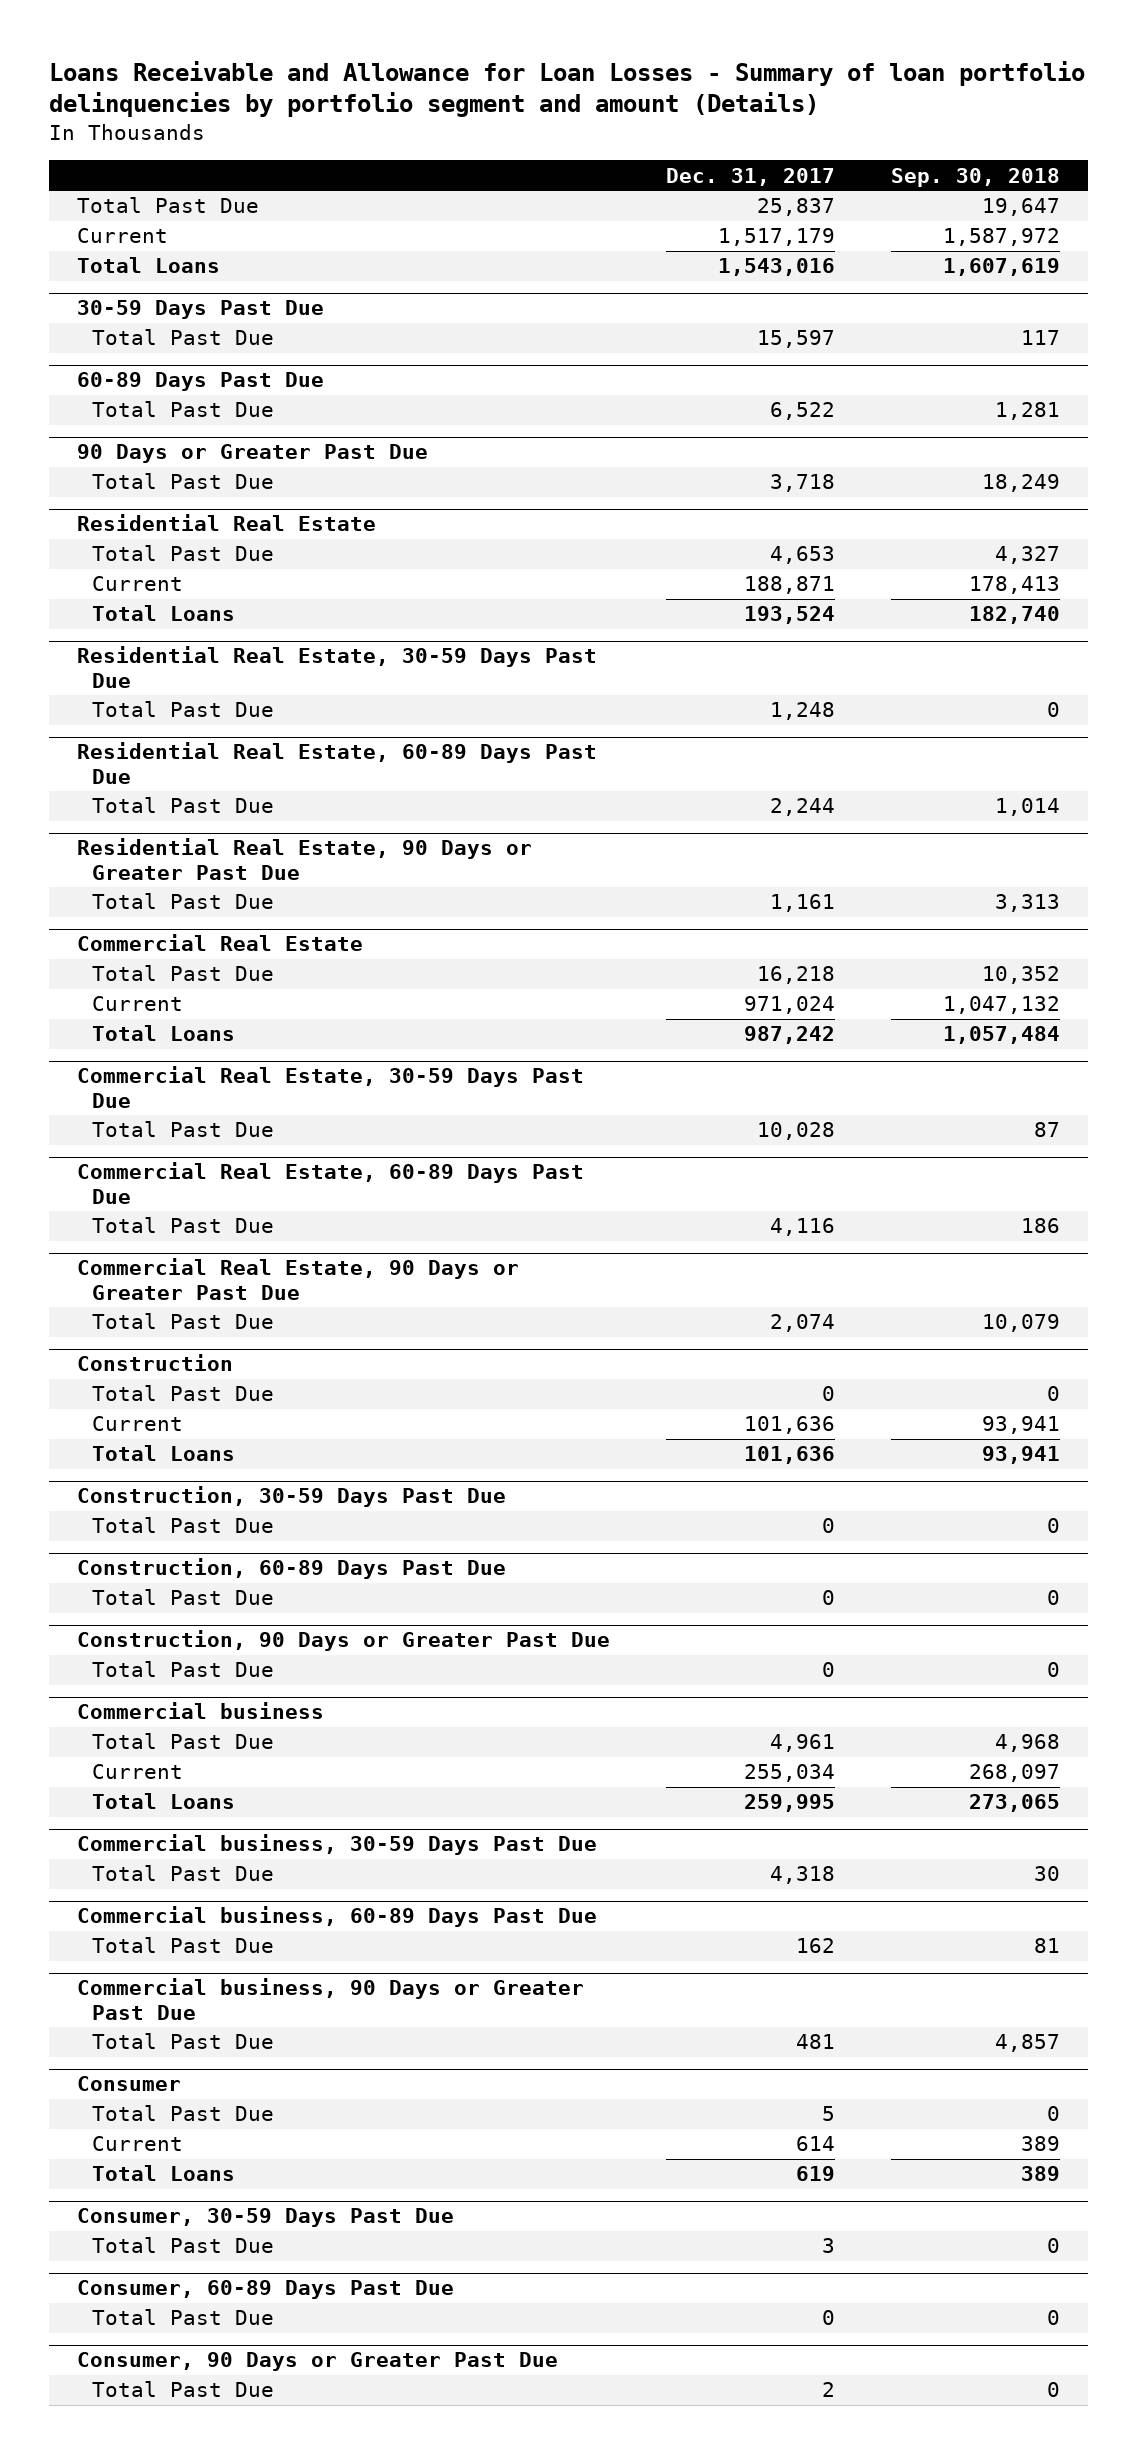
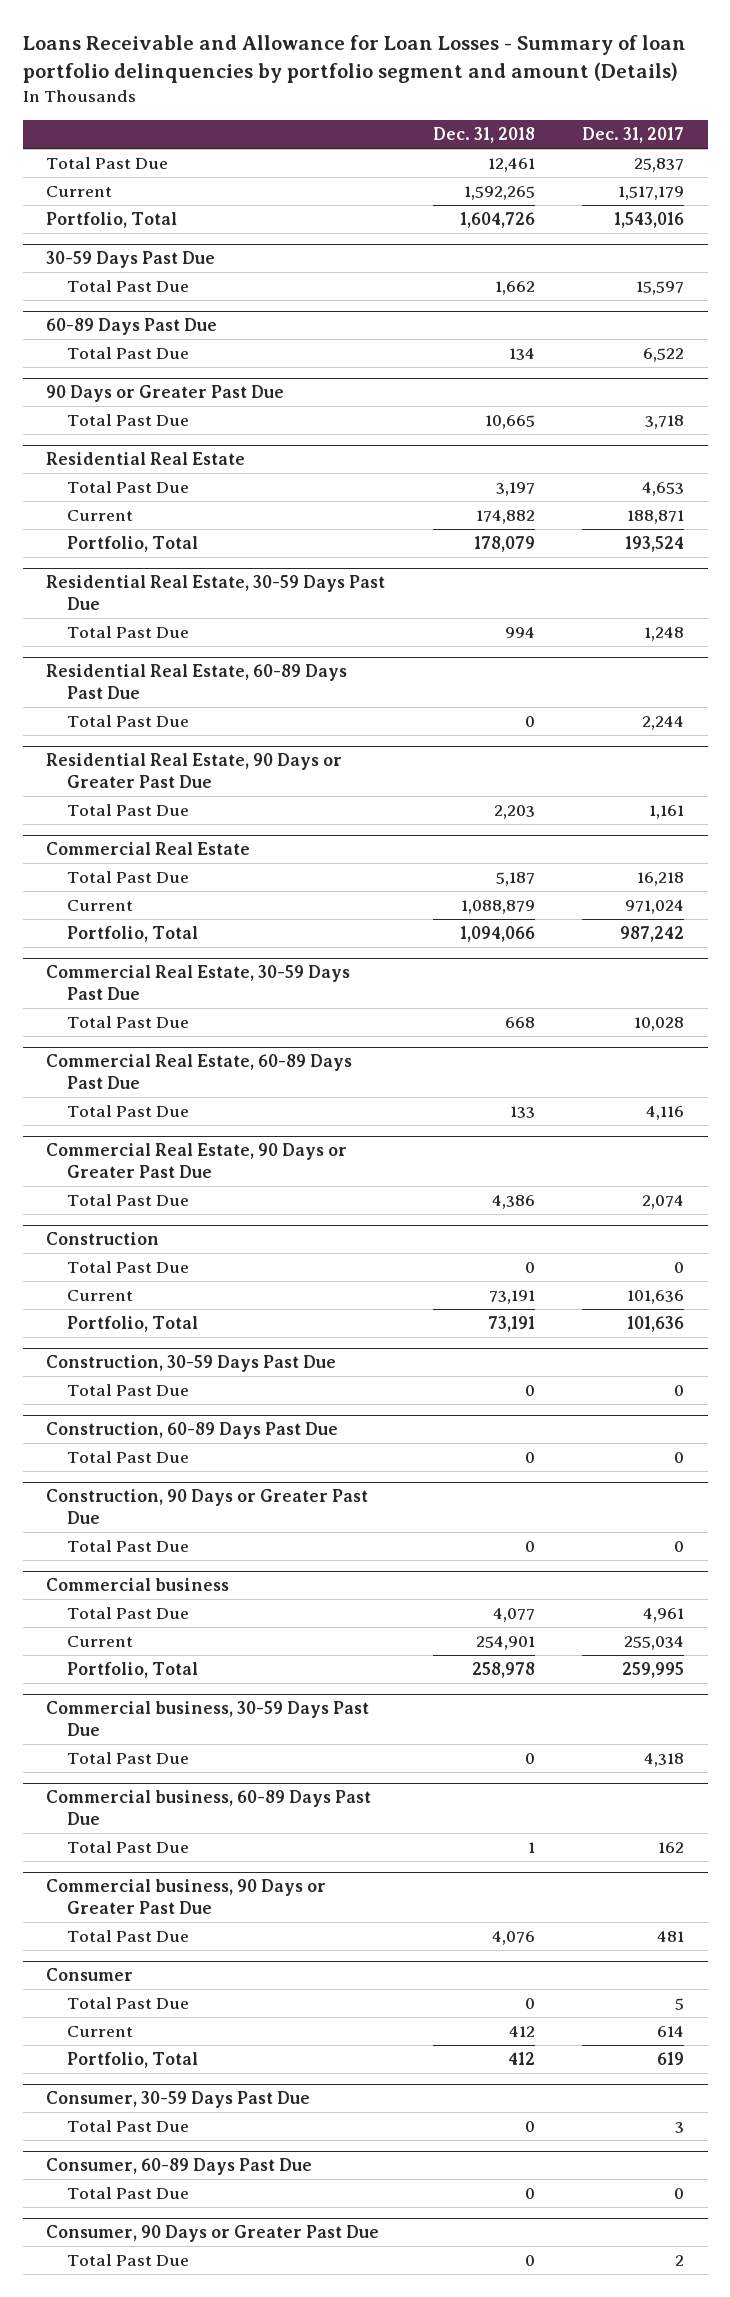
[890,167,1060,187] Sep. 30, 2018 -> none
none -> [432,126,535,143] Dec. 31, 2018
[76,257,220,274] Total Loans -> [46,212,178,229] Portfolio, Total
[92,605,236,622] Total Loans -> [67,536,199,553] Portfolio, Total
[92,1025,236,1042] Total Loans -> [67,926,199,943] Portfolio, Total
[92,1445,236,1462] Total Loans -> [67,1316,199,1333] Portfolio, Total
[92,1793,236,1810] Total Loans -> [67,1662,199,1679] Portfolio, Total
[92,2165,236,2182] Total Loans -> [67,2052,199,2069] Portfolio, Total

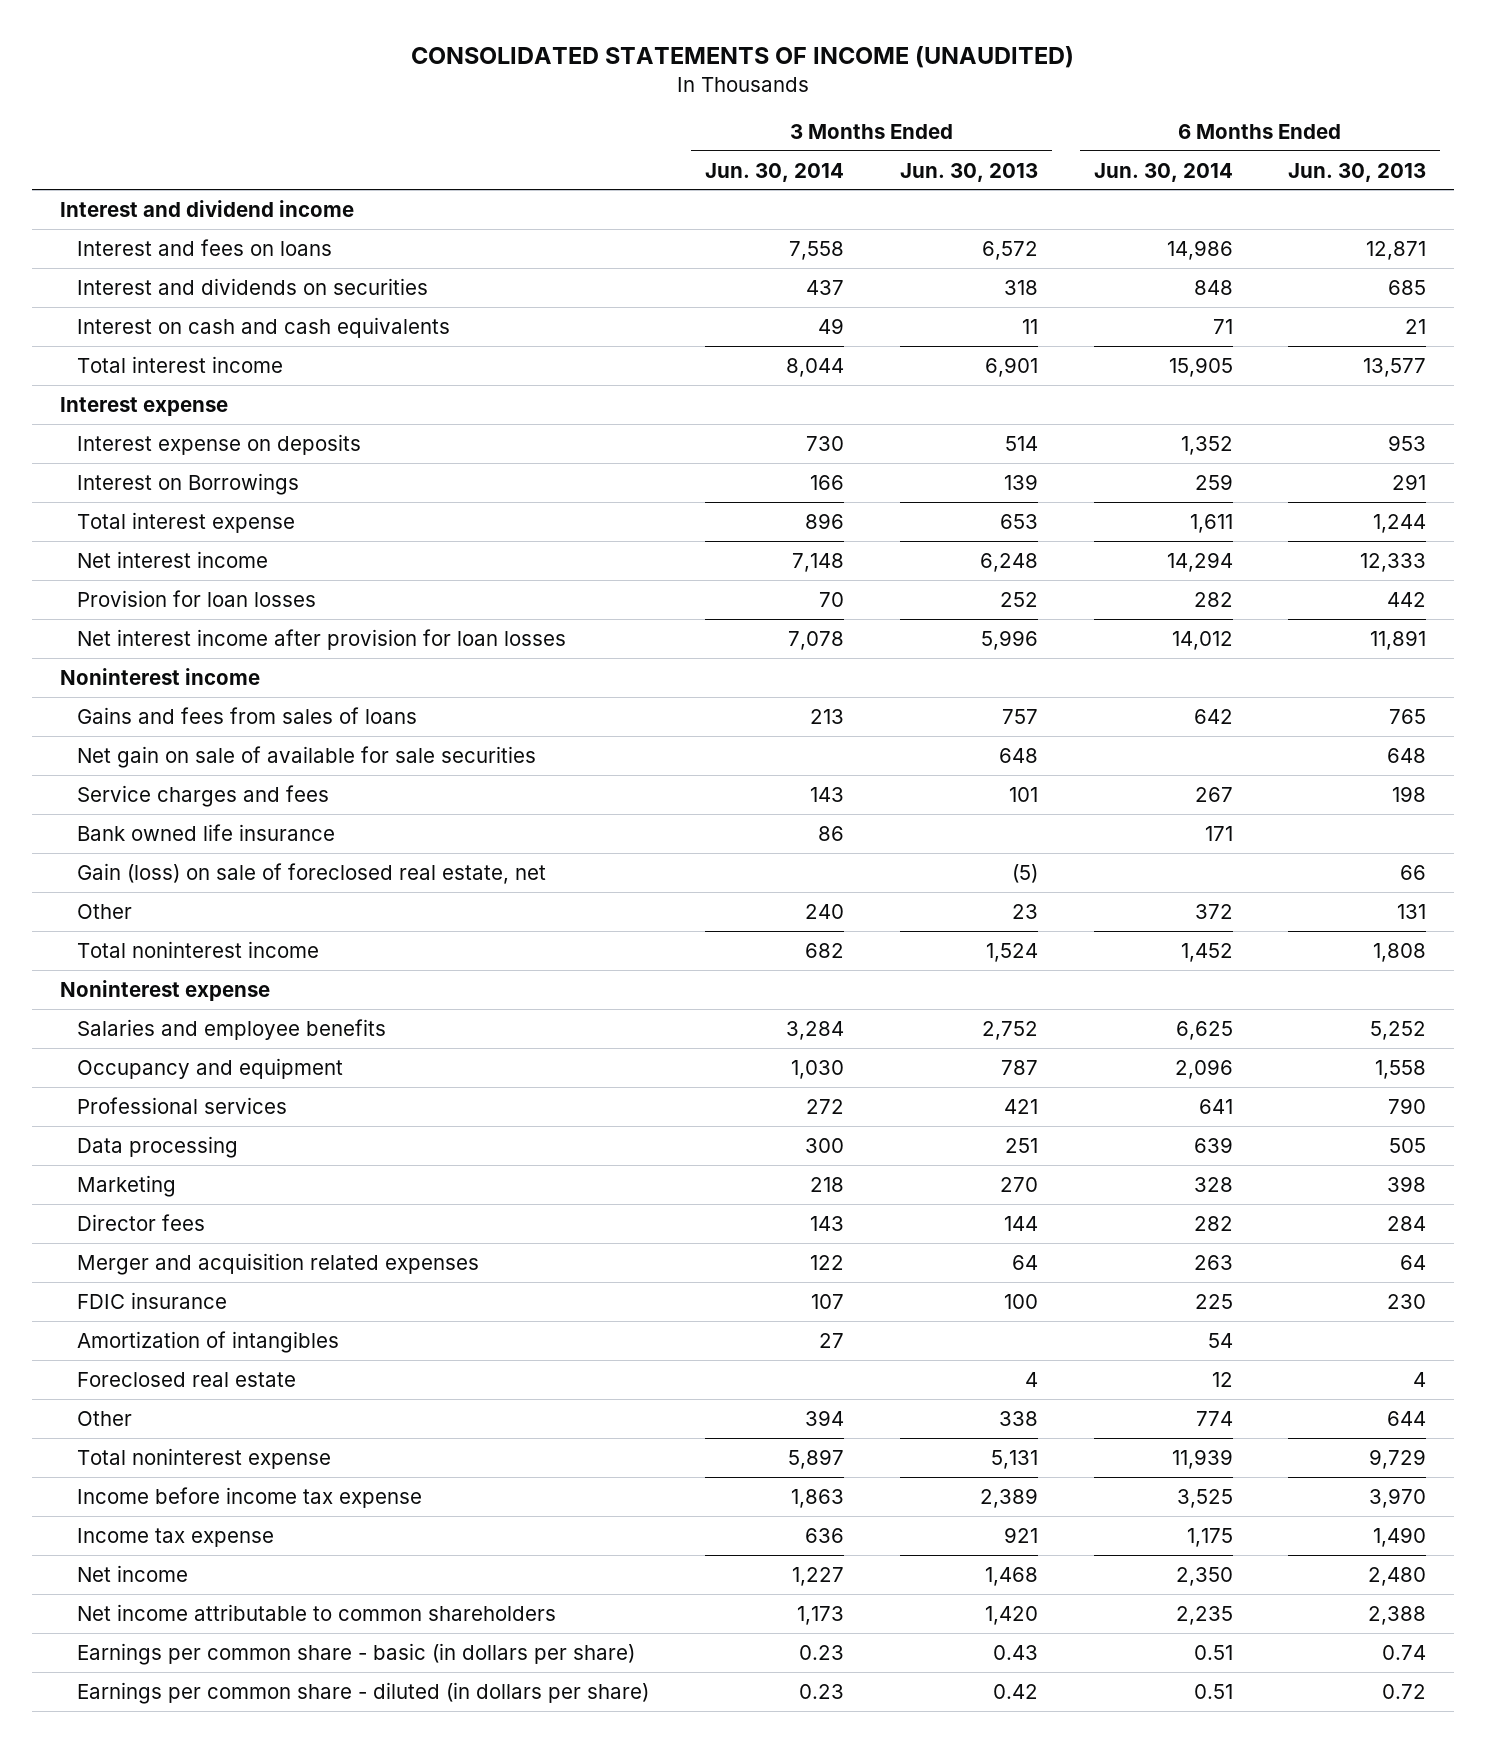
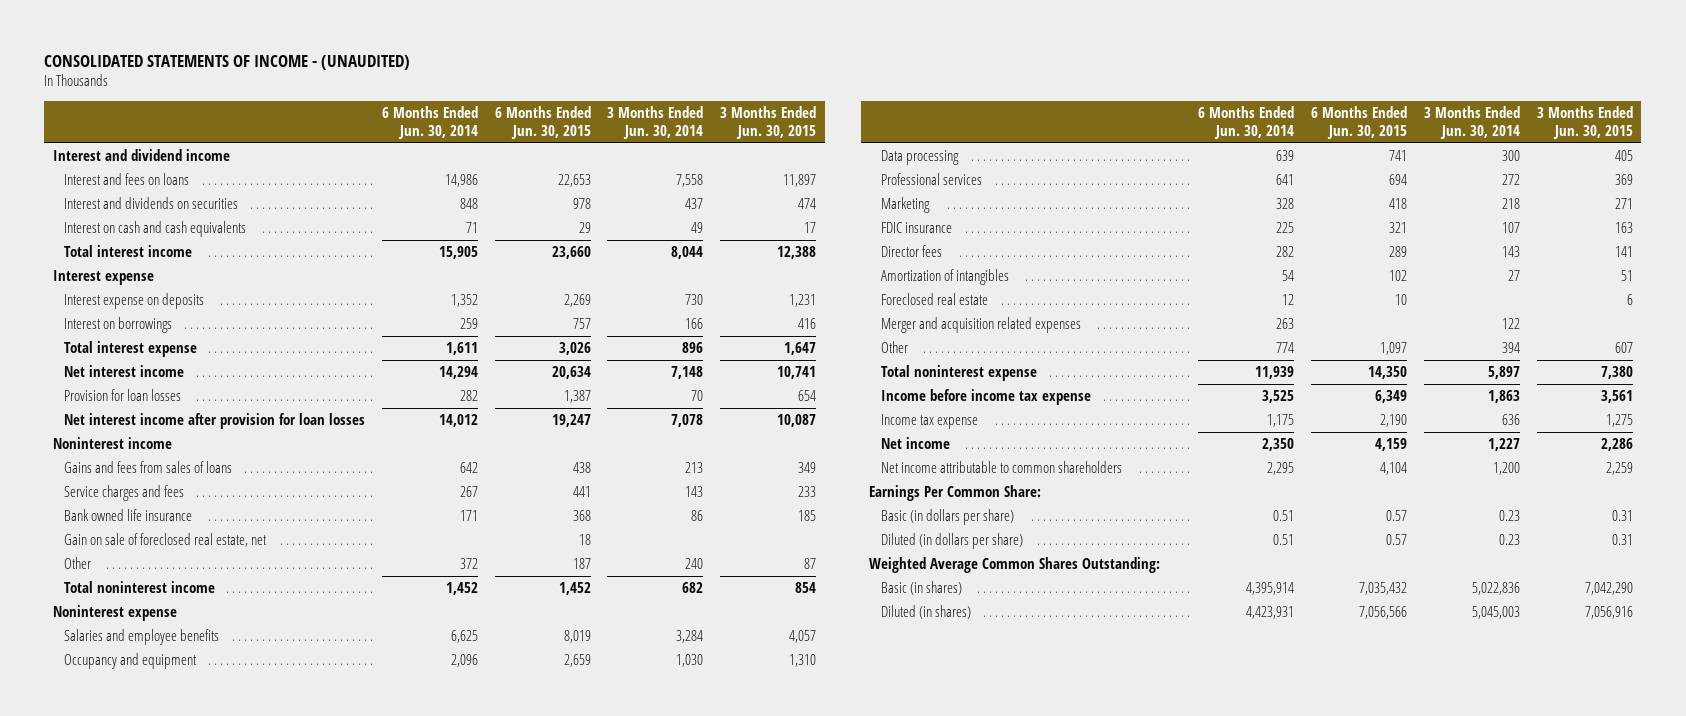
[411,46,1075,69] CONSOLIDATED STATEMENTS OF INCOME (UNAUDITED) -> [44,54,411,70] CONSOLIDATED STATEMENTS OF INCOME - (UNAUDITED)
[899,162,1038,182] Jun. 30, 2013 -> none
[1288,162,1427,182] Jun. 30, 2013 -> none
none -> [494,105,591,139] 6 Months Ended Jun. 30, 2015
none -> [720,105,817,139] 3 Months Ended Jun. 30, 2015
[77,472,300,495] Interest on Borrowings -> [63,317,172,334] Interest on borrowings
[77,745,537,768] Net gain on sale of available for sale securities -> none
[77,862,547,884] Gain (loss) on sale of foreclosed real estate, net -> [63,533,267,548] Gain on sale of foreclosed real estate, net
[77,1096,288,1114] Professional services -> [880,173,982,186] Professional services
[77,1213,206,1231] Director fees -> [880,245,942,258] Director fees
[77,1252,480,1275] Merger and acquisition related expenses -> [880,317,1081,334] Merger and acquisition related expenses
[797,1605,845,1625] 1,173 -> [1493,462,1521,476] 1,200
[1175,1605,1233,1625] 2,235 -> [1267,462,1295,476] 2,295
none -> [869,485,1042,502] Earnings Per Common Share:
[77,1642,636,1665] Earnings per common share - basic (in dollars per share) -> [880,509,1014,526] Basic (in dollars per share)
[77,1681,650,1704] Earnings per common share - diluted (in dollars per share) -> [880,533,1023,550] Diluted (in dollars per share)
none -> [869,557,1161,574] Weighted Average Common Shares Outstanding:
none -> [880,581,962,596] Basic (in shares)
none -> [880,605,971,620] Diluted (in shares)

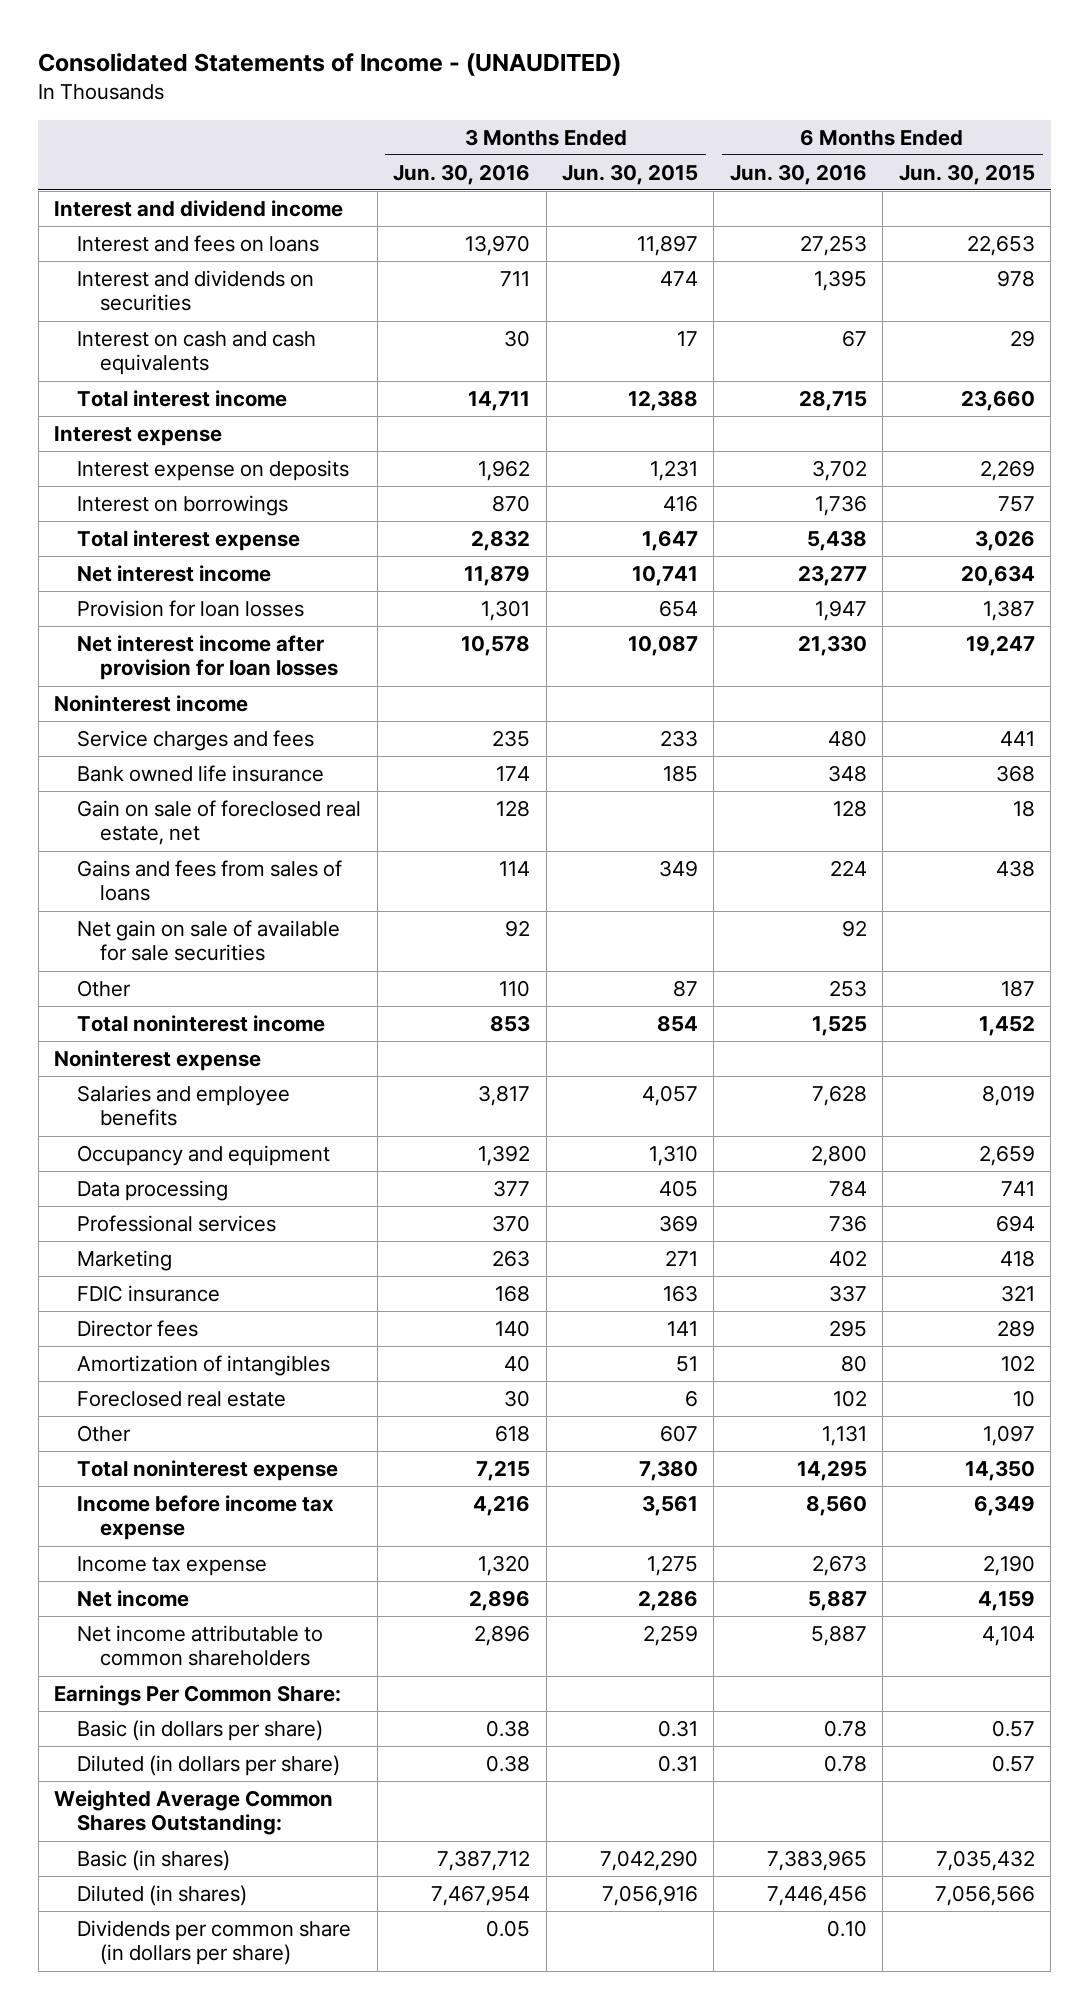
[44,54,411,70] CONSOLIDATED STATEMENTS OF INCOME - (UNAUDITED) -> [38,52,622,76] Consolidated Statements of Income - (UNAUDITED)
[381,105,478,139] 6 Months Ended Jun. 30, 2014 -> none
[607,105,704,139] 3 Months Ended Jun. 30, 2014 -> none
none -> [393,163,531,185] Jun. 30, 2016
none -> [729,163,867,185] Jun. 30, 2016
[63,461,232,474] Gains and fees from sales of loans -> [77,859,343,902] Gains and fees from sales of loans
none -> [77,919,341,962] Net gain on sale of available for sale securities
[880,317,1081,334] Merger and acquisition related expenses -> none
none -> [77,1919,352,1966] Dividends per common share (in dollars per share)

